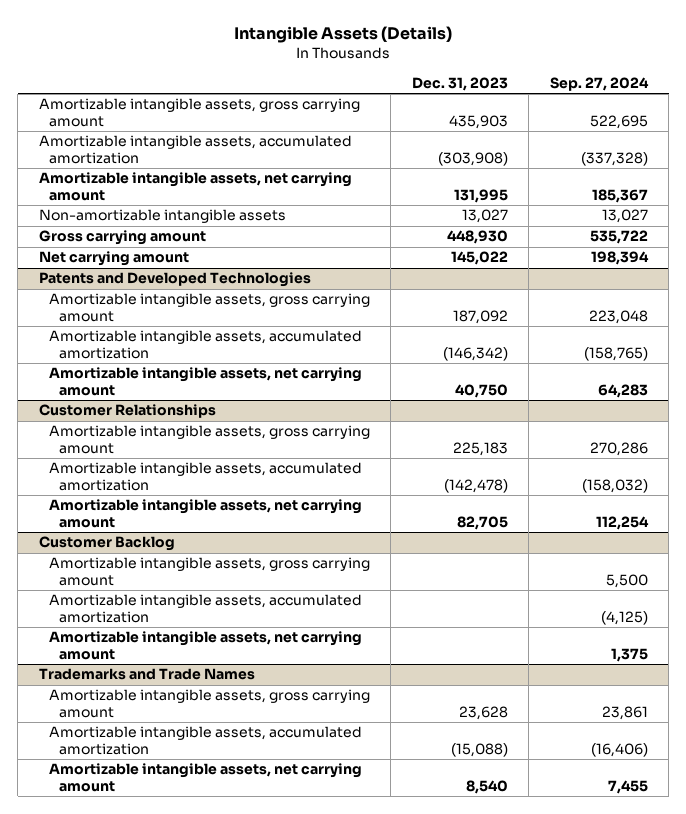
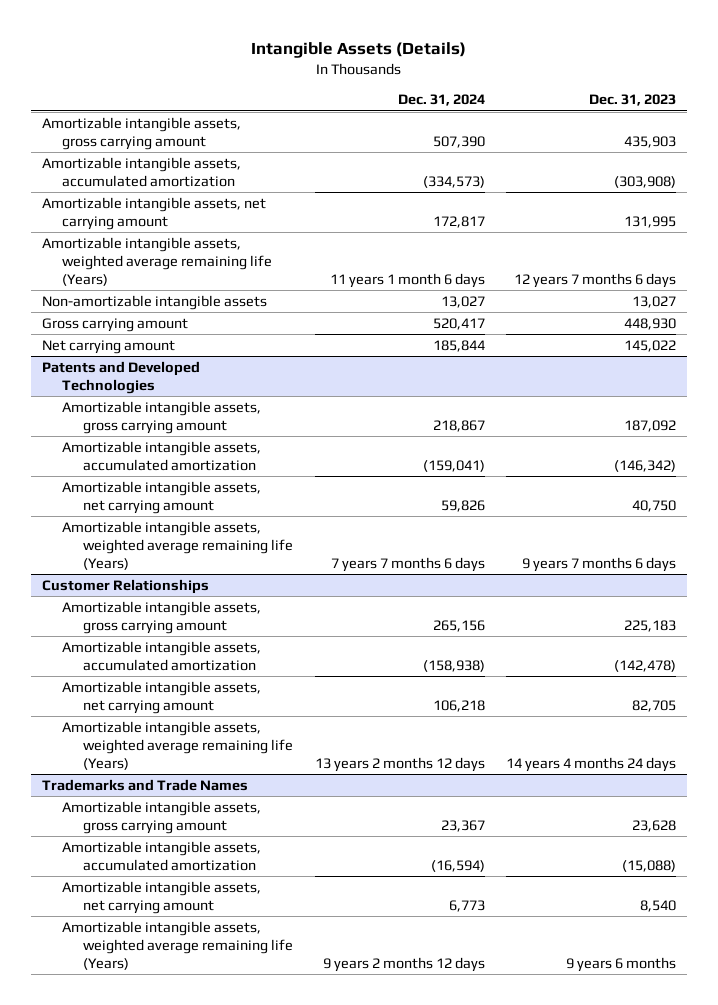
[549,76,649,91] Sep. 27, 2024 -> none
none -> [397,94,485,107] Dec. 31, 2024
none -> [42,236,273,286] Amortizable intangible assets, weighted average remaining life (Years)
none -> [62,520,293,570] Amortizable intangible assets, weighted average remaining life (Years)
[38,536,175,552] Customer Backlog -> none
[48,557,370,586] Amortizable intangible assets, gross carrying amount -> none
[48,594,362,623] Amortizable intangible assets, accumulated amortization -> none
[48,631,362,660] Amortizable intangible assets, net carrying amount -> none
none -> [62,720,293,770] Amortizable intangible assets, weighted average remaining life (Years)
none -> [62,920,293,970] Amortizable intangible assets, weighted average remaining life (Years)

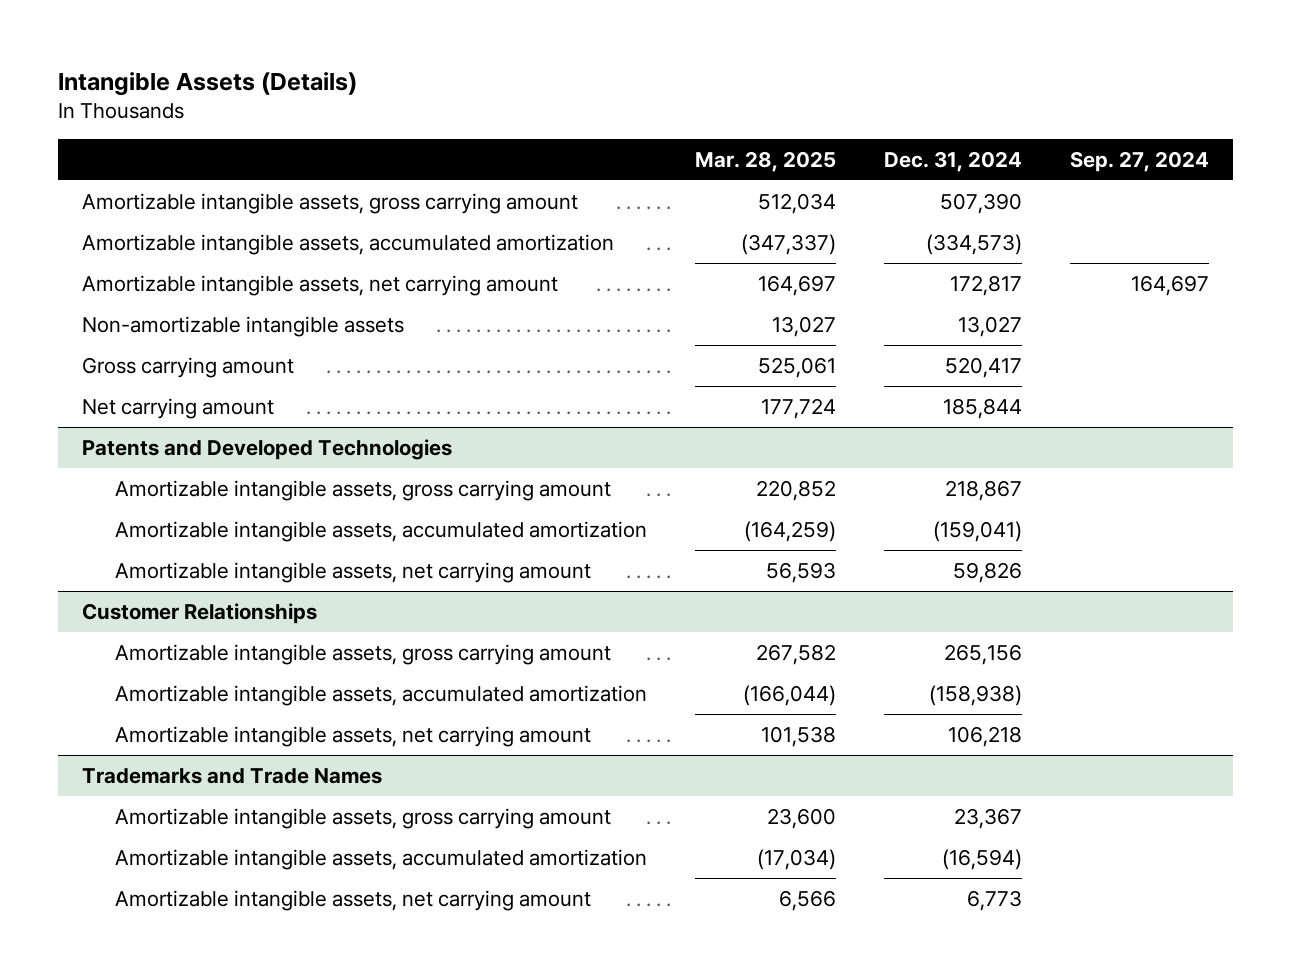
[589,94,677,107] Dec. 31, 2023 -> none
none -> [694,150,836,172] Mar. 28, 2025
none -> [1070,150,1210,172] Sep. 27, 2024
[42,236,273,286] Amortizable intangible assets, weighted average remaining life (Years) -> none
[62,520,293,570] Amortizable intangible assets, weighted average remaining life (Years) -> none
[62,720,293,770] Amortizable intangible assets, weighted average remaining life (Years) -> none
[62,920,293,970] Amortizable intangible assets, weighted average remaining life (Years) -> none

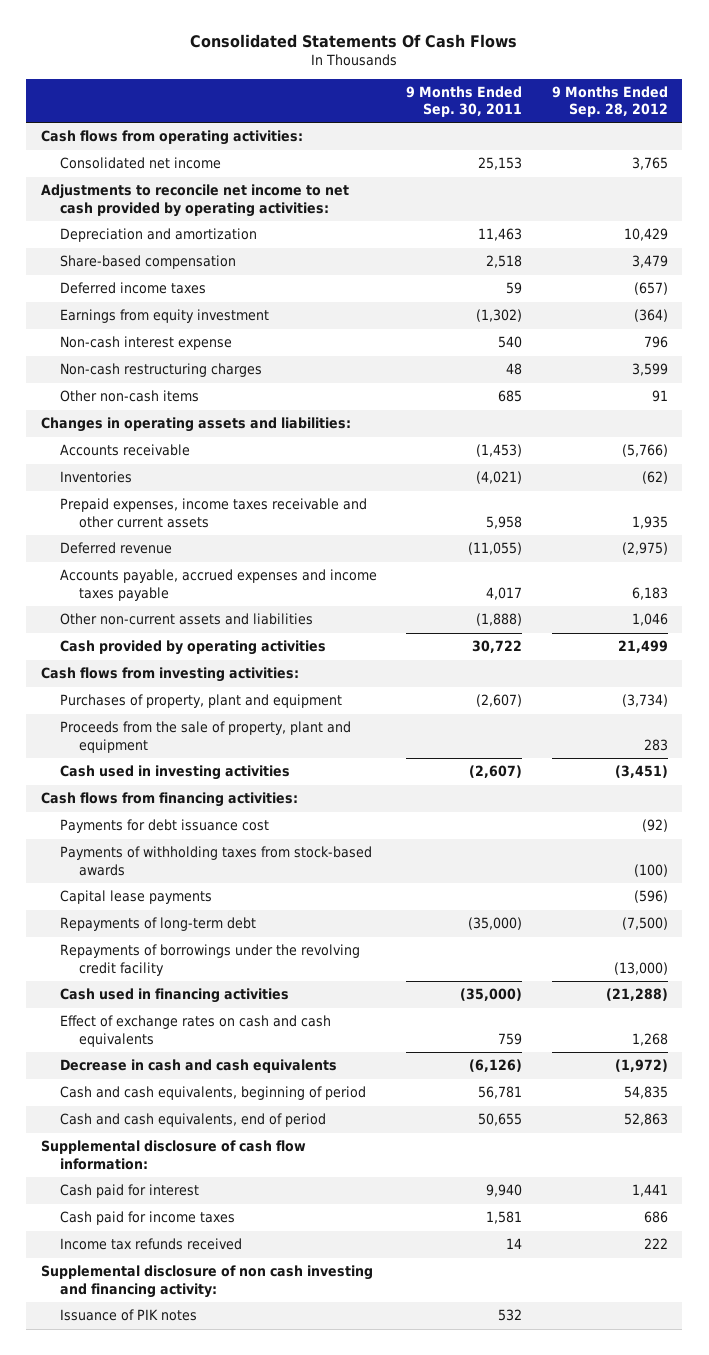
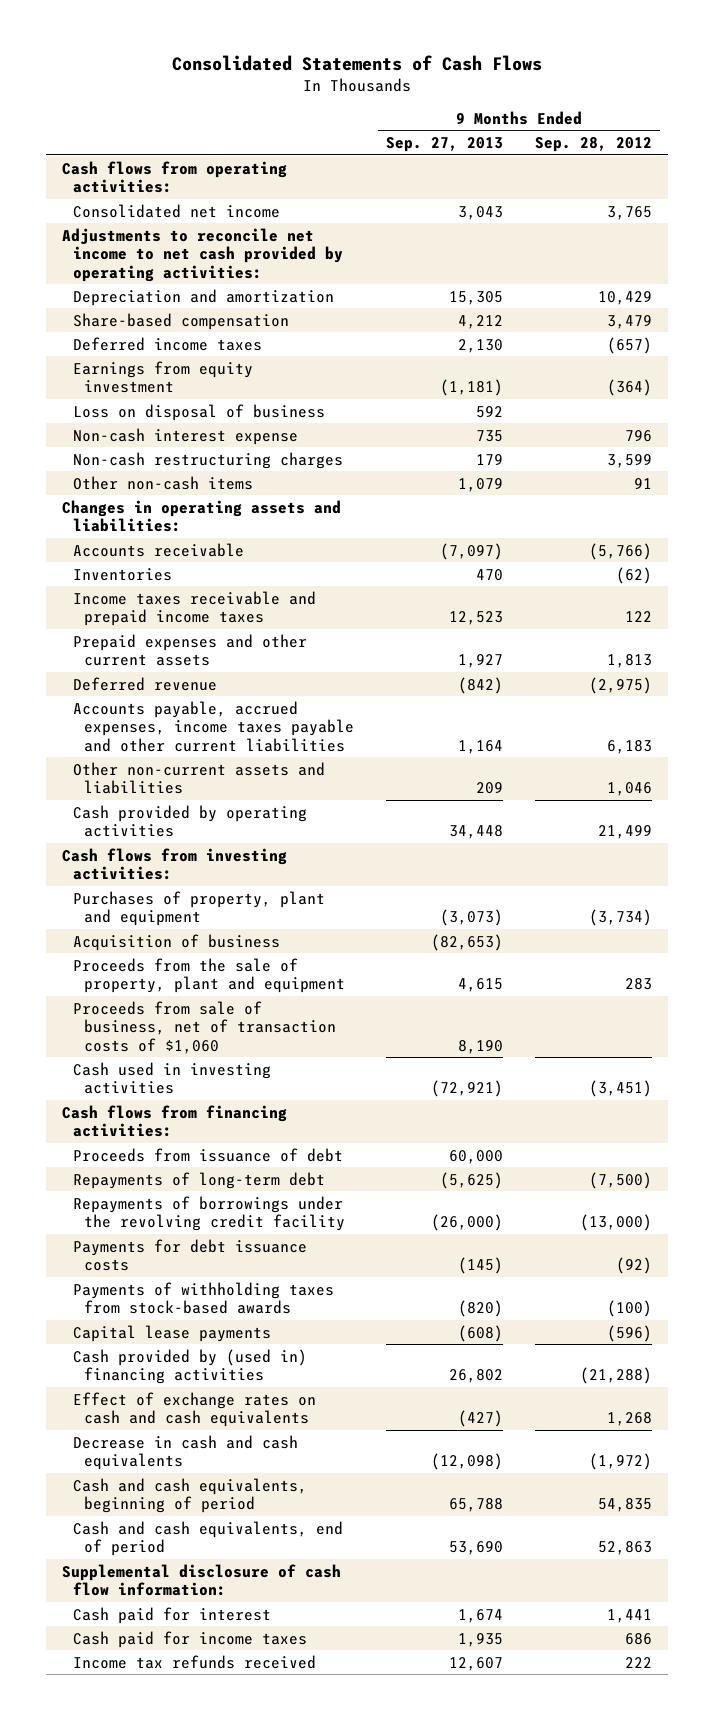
[190,34,518,49] Consolidated Statements Of Cash Flows -> [172,55,543,72] Consolidated Statements of Cash Flows
[406,85,523,118] 9 Months Ended Sep. 30, 2011 -> none
none -> [386,137,504,153] Sep. 27, 2013
none -> [73,403,326,421] Loss on disposal of business
none -> [73,590,317,627] Income taxes receivable and prepaid income taxes
[60,498,368,528] Prepaid expenses, income taxes receivable and other current assets -> [73,633,308,667] Prepaid expenses and other current assets
[631,515,668,529] 1,935 -> [607,654,653,669] 1,813
[60,569,378,601] Accounts payable, accrued expenses and income taxes payable -> [73,700,355,752] Accounts payable, accrued expenses, income taxes payable and other current liabilities
none -> [73,933,281,951] Acquisition of business
none -> [73,1000,337,1054] Proceeds from sale of business, net of transaction costs of $1,060
[60,819,270,834] Payments for debt issuance cost -> none
none -> [73,1147,344,1162] Proceeds from issuance of debt
none -> [73,1238,308,1272] Payments for debt issuance costs
[60,846,373,876] Payments of withholding taxes from stock-based awards -> [73,1281,335,1315] Payments of withholding taxes from stock-based awards
[60,890,213,905] Capital lease payments -> [73,1324,272,1342] Capital lease payments
[60,988,290,1004] Cash used in financing activities -> [73,1348,308,1385] Cash provided by (used in) financing activities
[41,1265,374,1298] Supplemental disclosure of non cash investing and financing activity: -> none
[60,1309,198,1322] Issuance of PIK notes -> none

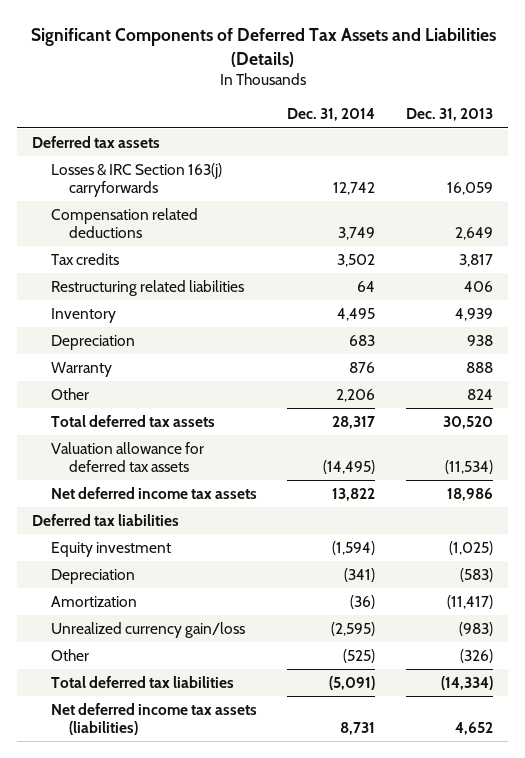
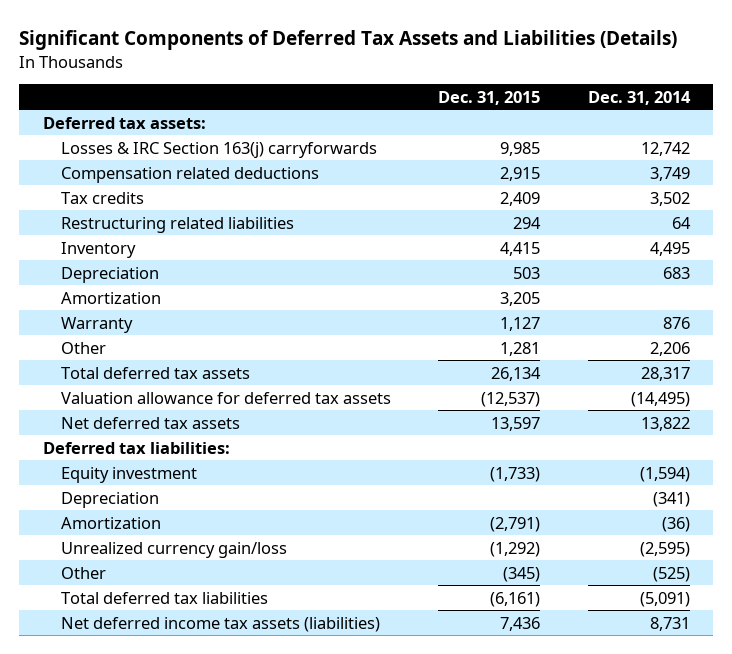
[405,108,493,122] Dec. 31, 2013 -> none
none -> [438,90,541,105] Dec. 31, 2015
[32,135,161,148] Deferred tax assets -> [42,116,206,129] Deferred tax assets:
none -> [61,291,162,304] Amortization
[50,486,257,499] Net deferred income tax assets -> [61,416,241,429] Net deferred tax assets
[32,513,180,526] Deferred tax liabilities -> [42,441,230,454] Deferred tax liabilities:

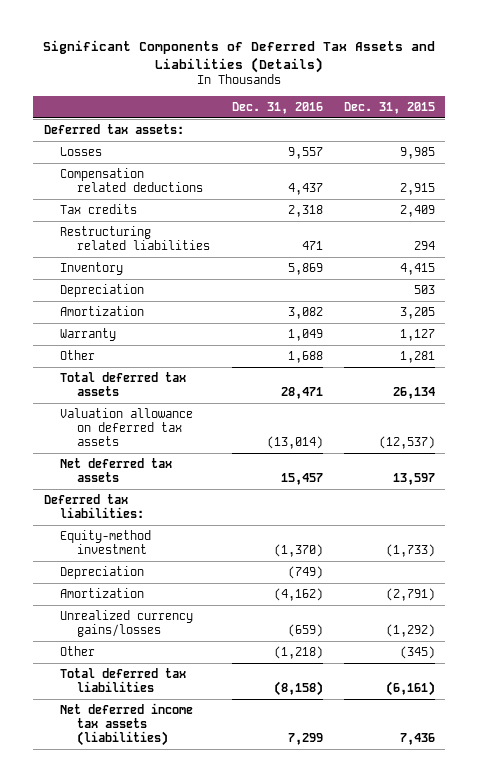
[587,90,691,105] Dec. 31, 2014 -> none
none -> [231,101,323,114] Dec. 31, 2016
[61,141,378,158] Losses & IRC Section 163(j) carryforwards -> [60,146,103,156] Losses
[61,391,392,404] Valuation allowance for deferred tax assets -> [60,407,194,446] Valuation allowance on deferred tax assets
[61,466,198,483] Equity investment -> [60,529,152,554] Equity-method investment
[61,541,288,558] Unrealized currency gain/loss -> [60,609,194,637] Unrealized currency gains/losses

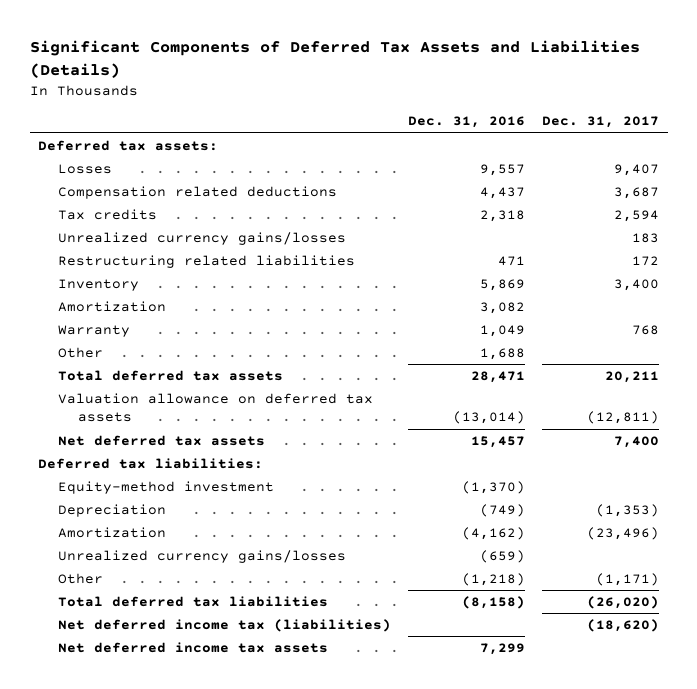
[343,101,435,114] Dec. 31, 2015 -> none
none -> [542,116,660,129] Dec. 31, 2017
none -> [57,232,346,246] Unrealized currency gains/losses
[60,283,145,297] Depreciation -> none
none -> [57,619,391,633] Net deferred income tax (liabilities)
[60,702,194,746] Net deferred income tax assets (liabilities) -> [57,642,328,654] Net deferred income tax assets

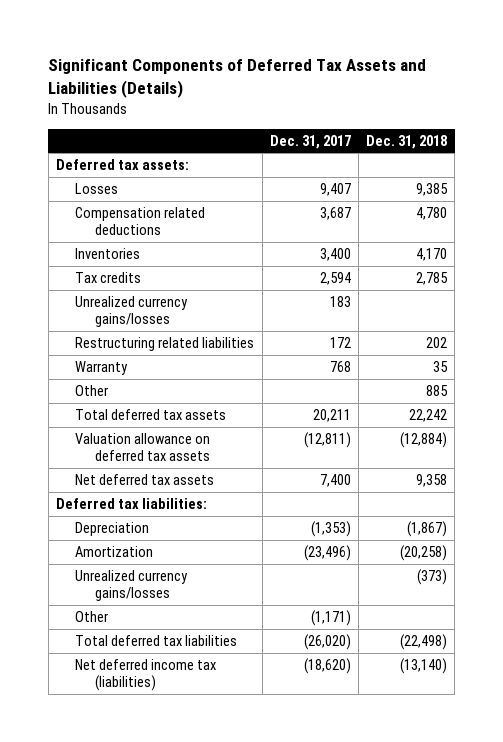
[407,116,525,129] Dec. 31, 2016 -> none
none -> [365,134,447,149] Dec. 31, 2018
none -> [75,247,141,259] Inventories
[57,279,139,292] Inventory -> none
[57,301,166,313] Amortization -> none
[57,481,274,495] Equity-method investment -> none
[57,642,328,654] Net deferred income tax assets -> none

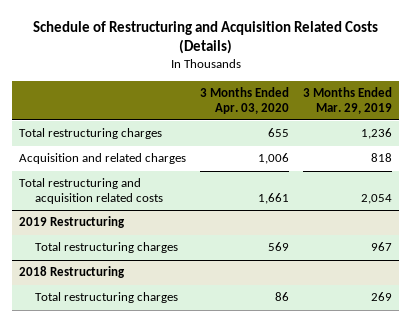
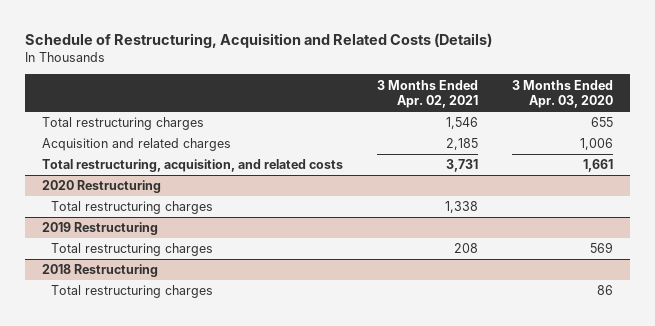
[32,20,378,55] Schedule of Restructuring and Acquisition Related Costs (Details) -> [24,32,492,48] Schedule of Restructuring, Acquisition and Related Costs (Details)
[302,87,392,114] 3 Months Ended Mar. 29, 2019 -> none
none -> [376,79,478,109] 3 Months Ended Apr. 02, 2021
[19,178,163,205] Total restructuring and acquisition related costs -> [41,159,343,173] Total restructuring, acquisition, and related costs
none -> [41,180,161,194] 2020 Restructuring
none -> [50,201,213,215] Total restructuring charges

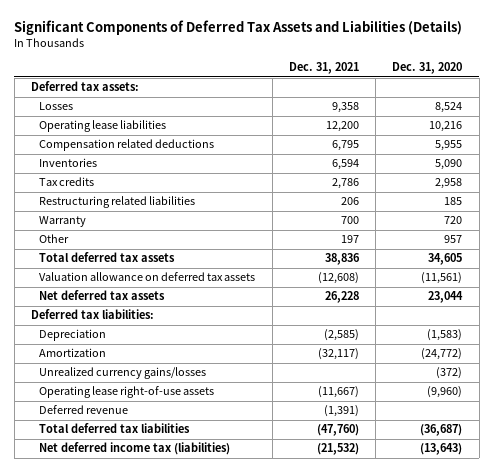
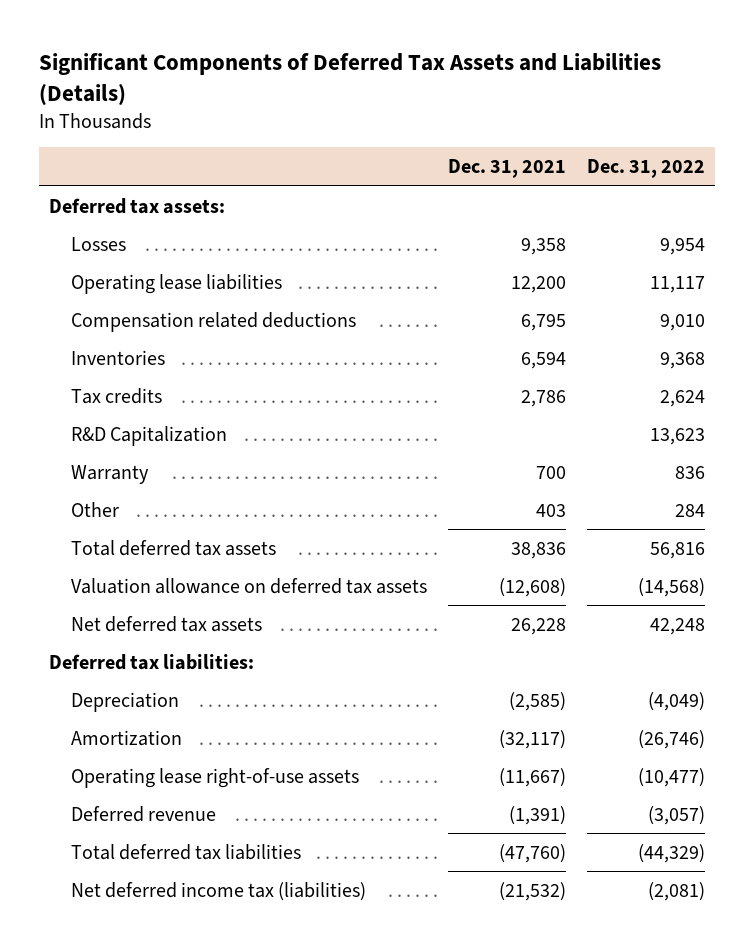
[392,62,463,75] Dec. 31, 2020 -> none
none -> [586,159,705,179] Dec. 31, 2022
[39,196,196,209] Restructuring related liabilities -> none
none -> [71,425,228,446] R&D Capitalization
[340,235,359,244] 197 -> [536,503,567,517] 403
[39,367,207,380] Unrealized currency gains/losses -> none

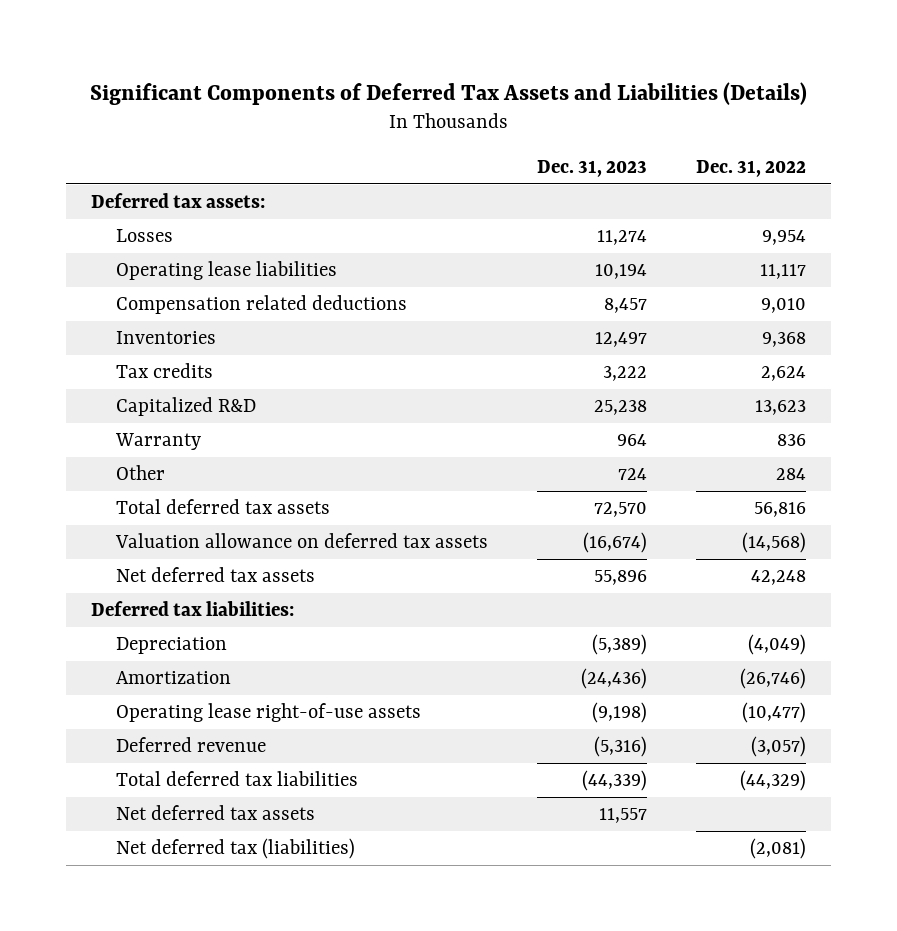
[448,159,567,179] Dec. 31, 2021 -> none
none -> [537,160,648,178] Dec. 31, 2023
[71,425,228,446] R&D Capitalization -> [115,397,256,417] Capitalized R&D
none -> [115,805,315,821] Net deferred tax assets
[71,881,367,901] Net deferred income tax (liabilities) -> [115,838,355,860] Net deferred tax (liabilities)

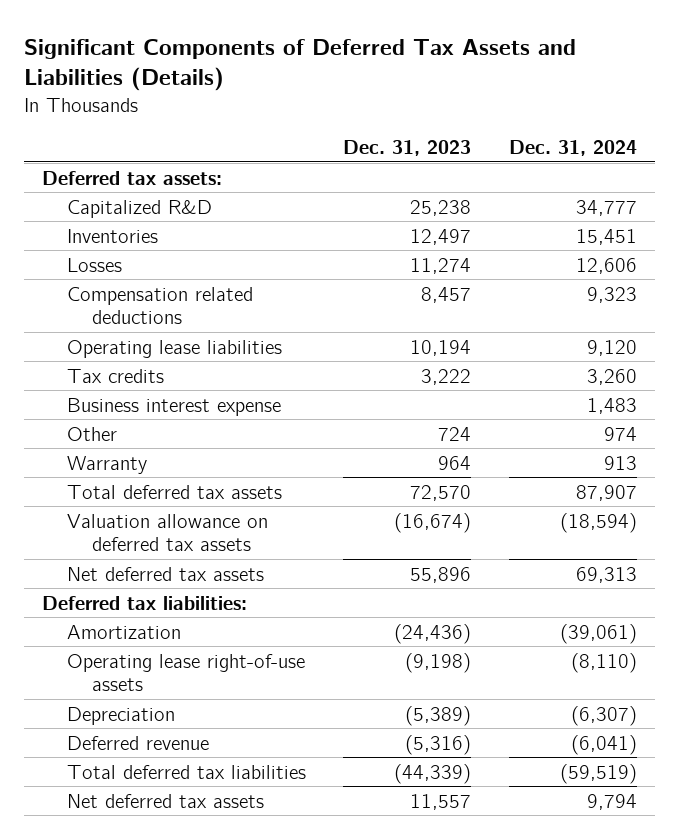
[696,160,807,178] Dec. 31, 2022 -> none
none -> [508,139,637,156] Dec. 31, 2024
[115,397,256,417] Capitalized R&D -> [67,199,213,218] Capitalized R&D
[115,331,216,345] Inventories -> [67,228,159,243] Inventories
[115,261,337,281] Operating lease liabilities -> [67,339,283,358] Operating lease liabilities
none -> [67,397,282,416] Business interest expense
[114,433,201,451] Warranty -> [67,455,148,474] Warranty
[115,637,227,655] Depreciation -> [67,706,176,725] Depreciation
[115,838,355,860] Net deferred tax (liabilities) -> none

